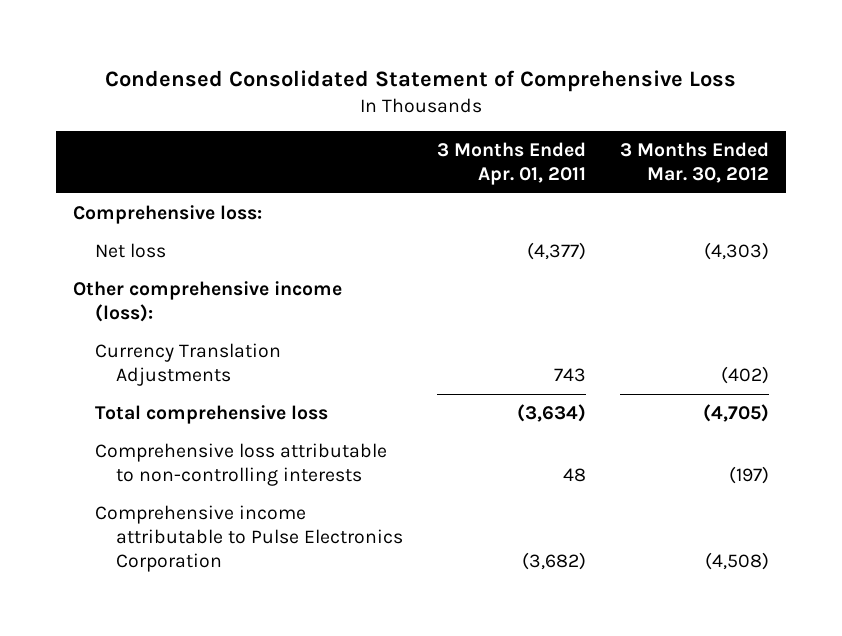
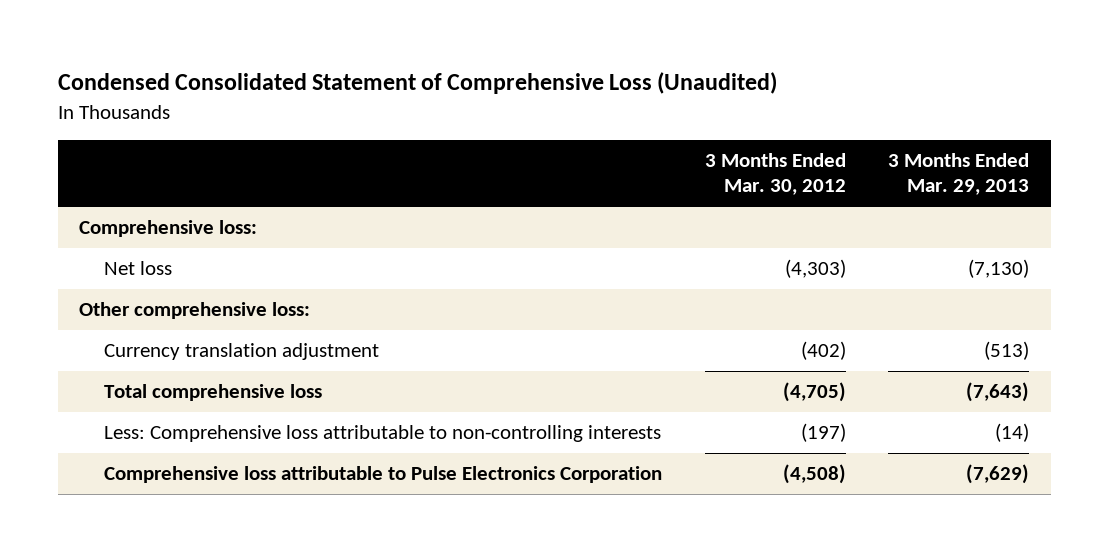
[105,70,737,93] Condensed Consolidated Statement of Comprehensive Loss -> [57,72,777,95] Condensed Consolidated Statement of Comprehensive Loss (Unaudited)
[437,142,587,186] 3 Months Ended Apr. 01, 2011 -> none
none -> [888,153,1030,196] 3 Months Ended Mar. 29, 2013
[73,280,343,322] Other comprehensive income (loss): -> [78,302,310,320] Other comprehensive loss:
[94,342,281,386] Currency Translation Adjustments -> [103,343,379,361] Currency translation adjustment
[94,442,387,486] Comprehensive loss attributable to non-controlling interests -> [103,425,661,443] Less: Comprehensive loss attributable to non-controlling interests
[94,504,404,572] Comprehensive income attributable to Pulse Electronics Corporation -> [103,466,662,484] Comprehensive loss attributable to Pulse Electronics Corporation

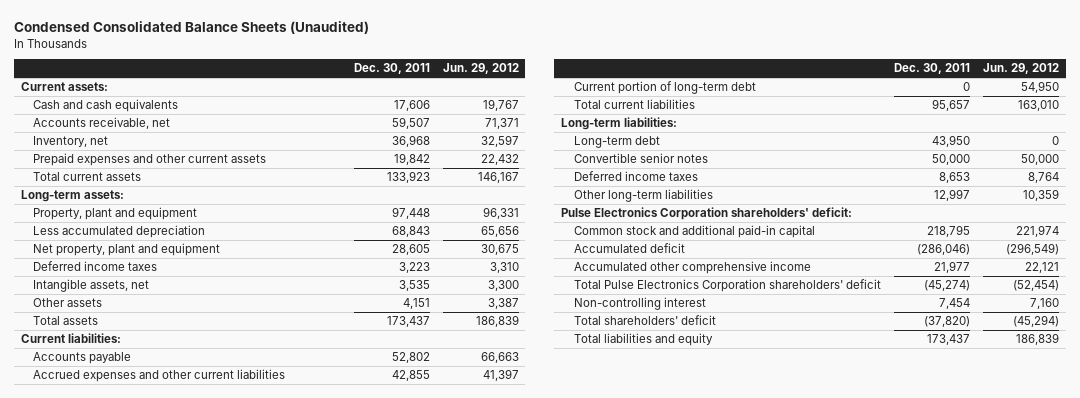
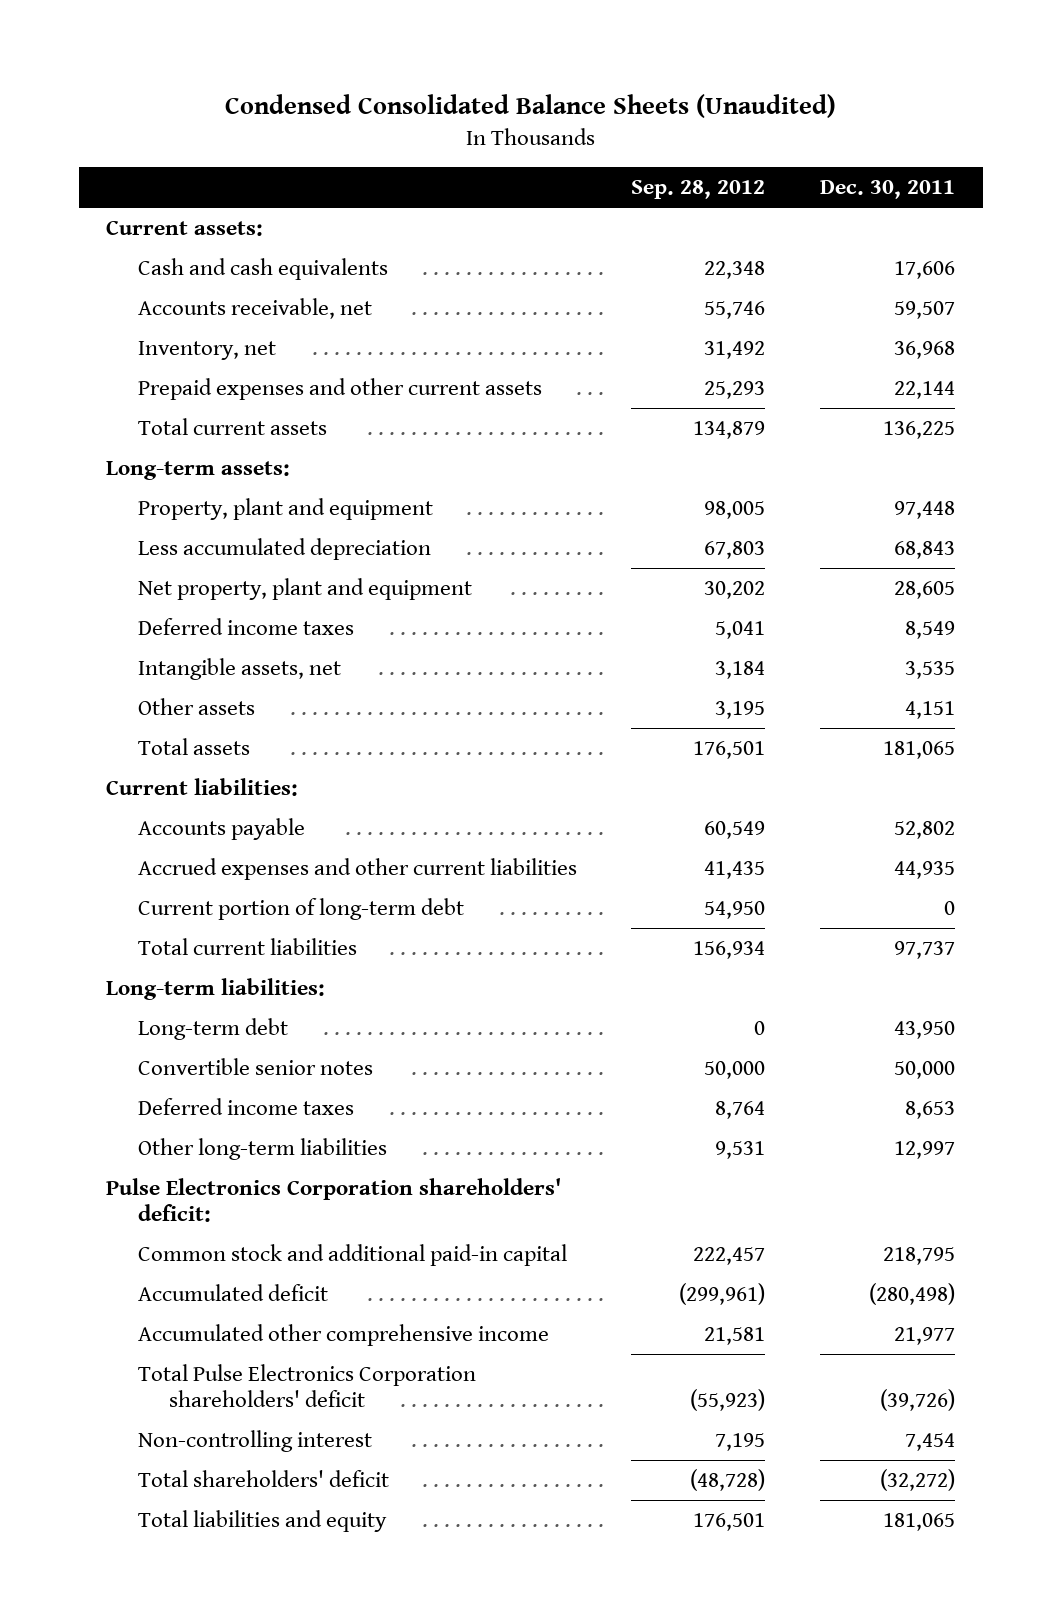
[442,63,519,75] Jun. 29, 2012 -> none
none -> [631,180,766,200] Sep. 28, 2012
[393,153,430,166] 19,842 -> [894,380,956,399] 22,144
[386,171,430,184] 133,923 -> [883,420,956,439] 136,225
[398,262,430,274] 3,223 -> [905,620,956,639] 8,549
[386,316,430,328] 173,437 -> [883,740,956,759] 181,065
[391,370,430,382] 42,855 -> [894,860,956,879] 44,935
[931,99,970,112] 95,657 -> [894,940,956,959] 97,737
[916,244,970,256] (286,046) -> [869,1282,956,1305] (280,498)
[923,280,970,292] (45,274) -> [880,1389,956,1412] (39,726)
[923,316,970,328] (37,820) -> [880,1468,956,1491] (32,272)
[926,334,970,346] 173,437 -> [883,1512,956,1531] 181,065

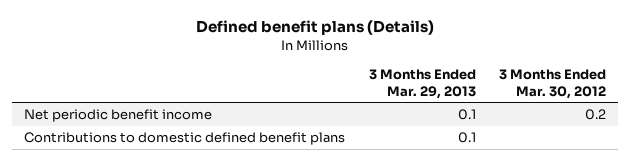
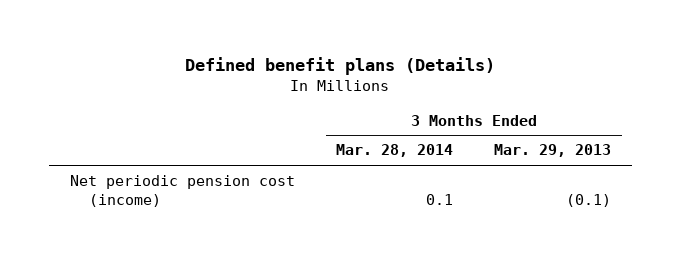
[499,69,607,99] 3 Months Ended Mar. 30, 2012 -> none
none -> [335,144,453,158] Mar. 28, 2014
[23,132,345,146] Contributions to domestic defined benefit plans -> none
[23,109,212,123] Net periodic benefit income -> [69,175,295,207] Net periodic pension cost (income)
[457,109,476,121] 0.1 -> [566,193,612,207] (0.1)

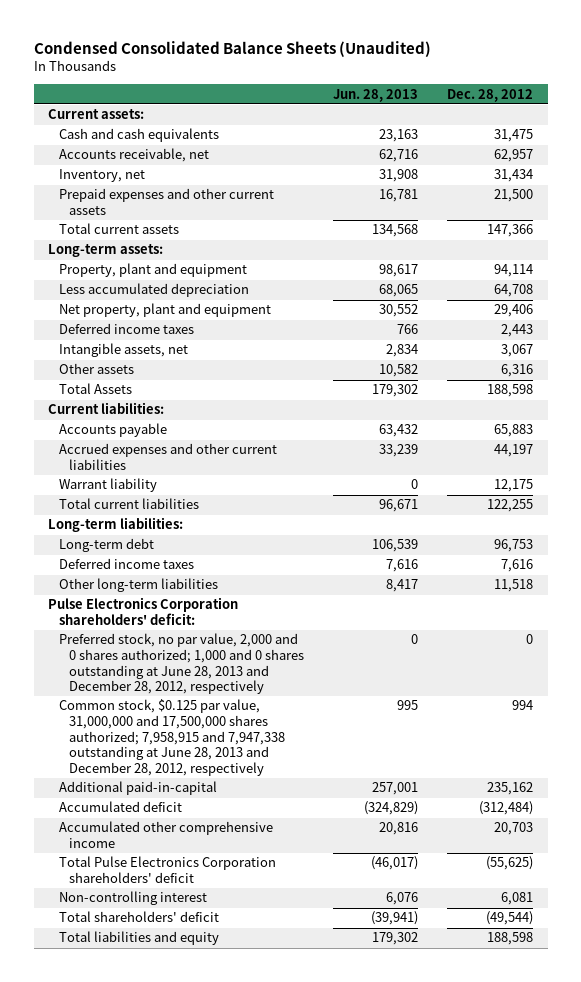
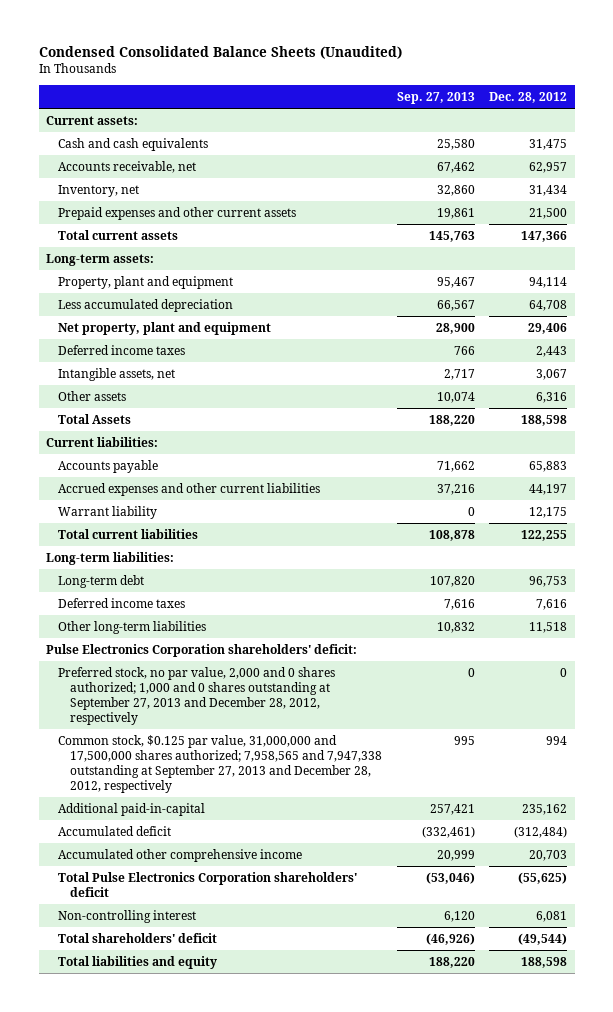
[333,88,419,102] Jun. 28, 2013 -> none
none -> [396,92,475,105] Sep. 27, 2013
[58,633,305,695] Preferred stock, no par value, 2,000 and 0 shares authorized; 1,000 and 0 shares outstanding at June 28, 2013 and December 28, 2012, respectively -> [57,666,335,725] Preferred stock, no par value, 2,000 and 0 shares authorized; 1,000 and 0 shares outstanding at September 27, 2013 and December 28, 2012, respectively
[58,699,286,776] Common stock, $0.125 par value, 31,000,000 and 17,500,000 shares authorized; 7,958,915 and 7,947,338 outstanding at June 28, 2013 and December 28, 2012, respectively -> [57,734,382,793] Common stock, $0.125 par value, 31,000,000 and 17,500,000 shares authorized; 7,958,565 and 7,947,338 outstanding at September 27, 2013 and December 28, 2012, respectively

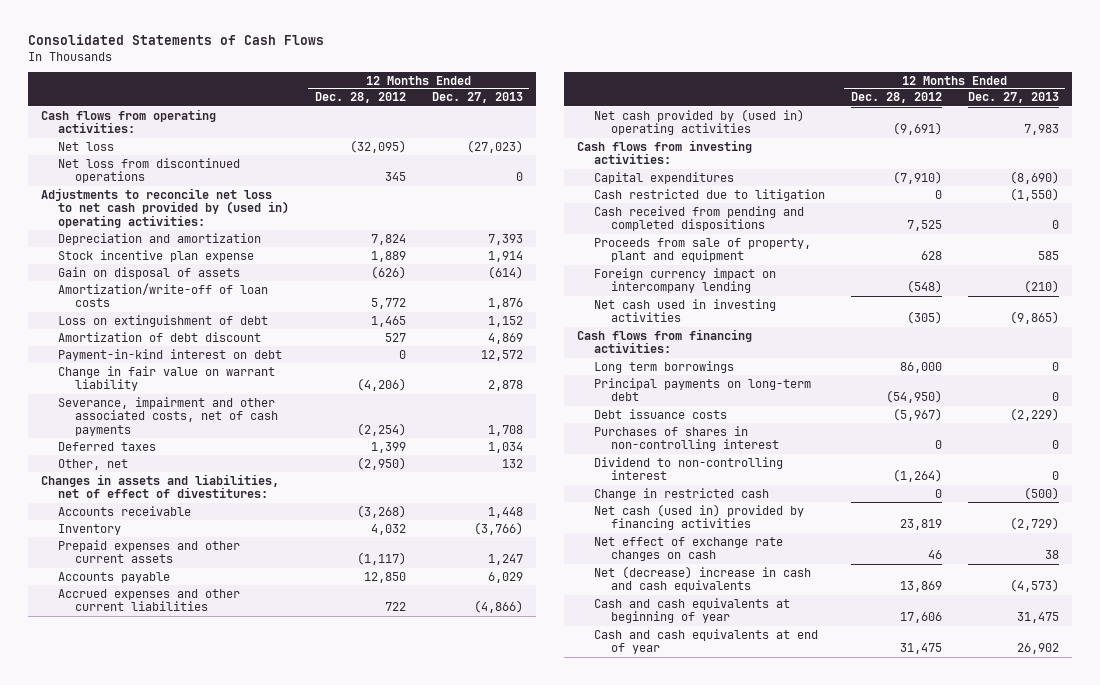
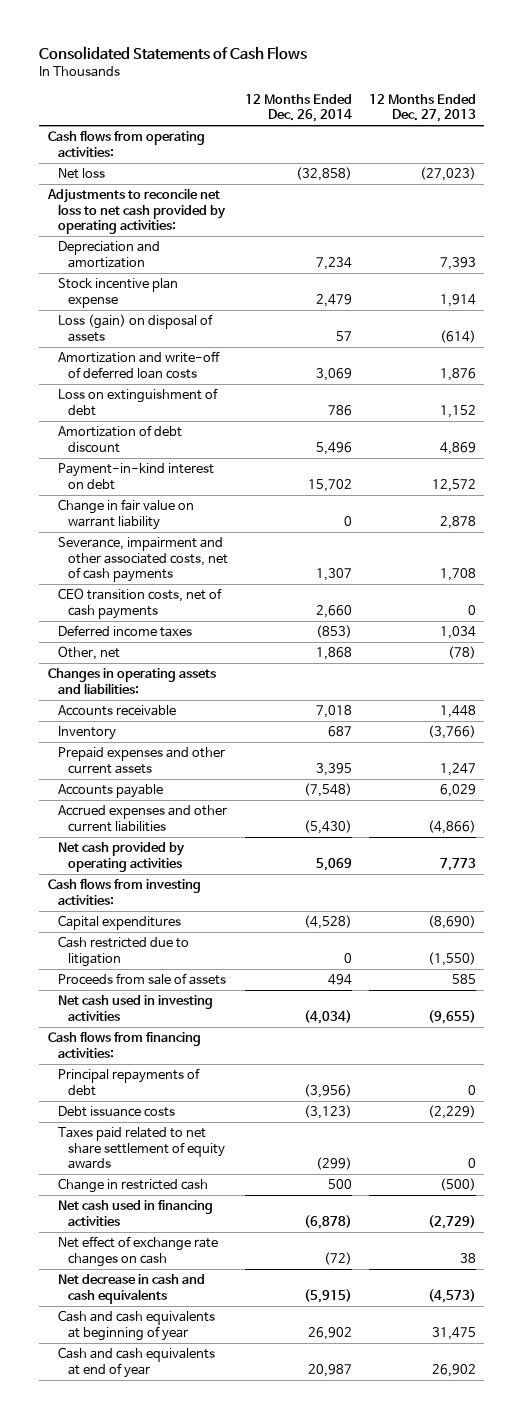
[314,92,406,104] Dec. 28, 2012 -> none
none -> [244,93,352,123] 12 Months Ended Dec. 26, 2014
[57,157,240,184] Net loss from discontinued operations -> none
[40,187,289,229] Adjustments to reconcile net loss to net cash provided by (used in) operating activities: -> [46,188,226,234] Adjustments to reconcile net loss to net cash provided by operating activities:
[57,266,240,279] Gain on disposal of assets -> [57,314,213,342] Loss (gain) on disposal of assets
[57,282,268,308] Amortization/write-off of loan costs -> [57,351,220,379] Amortization and write-off of deferred loan costs
none -> [57,588,222,619] CEO transition costs, net of cash payments
[57,441,156,451] Deferred taxes -> [57,625,192,638] Deferred income taxes
[501,458,523,468] 132 -> [447,646,476,660] (78)
[40,473,279,499] Changes in assets and liabilities, net of effect of divestitures: -> [47,668,216,694] Changes in operating assets and liabilities:
[593,108,804,136] Net cash provided by (used in) operating activities -> [57,842,185,872] Net cash provided by operating activities
[1023,124,1059,136] 7,983 -> [439,857,476,871] 7,773
[593,205,804,232] Cash received from pending and completed dispositions -> none
[593,267,776,294] Foreign currency impact on intercompany lending -> none
[593,237,811,263] Proceeds from sale of property, plant and equipment -> [57,973,226,986] Proceeds from sale of assets
[1009,311,1059,325] (9,865) -> [427,1009,476,1024] (9,655)
[593,360,734,373] Long term borrowings -> none
[593,377,811,402] Principal payments on long-term debt -> [57,1068,200,1096] Principal repayments of debt
[593,425,779,452] Purchases of shares in non-controlling interest -> none
[593,456,783,481] Dividend to non-controlling interest -> none
none -> [57,1127,225,1169] Taxes paid related to net share settlement of equity awards
[593,503,804,531] Net cash (used in) provided by financing activities -> [57,1200,213,1226] Net cash used in financing activities
[593,565,811,593] Net (decrease) increase in cash and cash equivalents -> [57,1274,205,1304] Net decrease in cash and cash equivalents

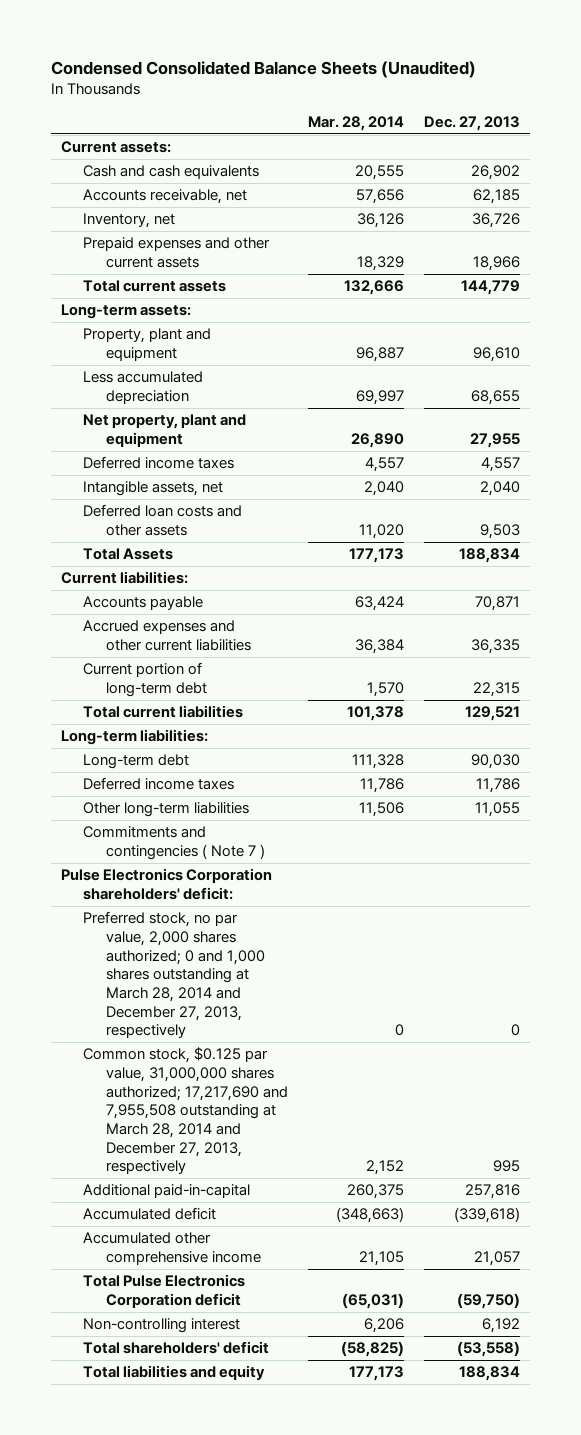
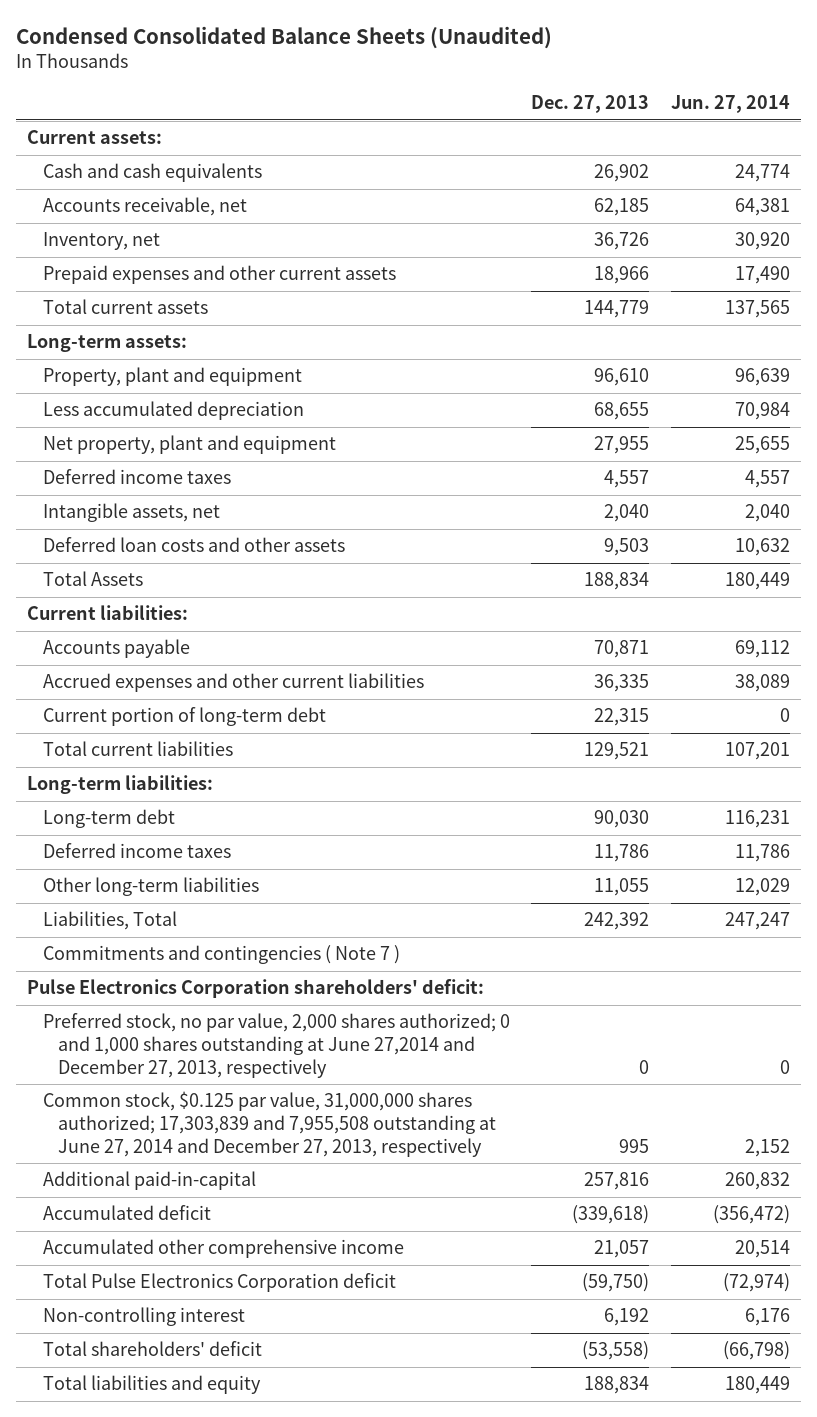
[308,115,405,131] Mar. 28, 2014 -> none
none -> [671,95,791,114] Jun. 27, 2014
none -> [42,911,177,931] Liabilities, Total
[83,911,265,1039] Preferred stock, no par value, 2,000 shares authorized; 0 and 1,000 shares outstanding at March 28, 2014 and December 27, 2013, respectively -> [42,1013,510,1078] Preferred stock, no par value, 2,000 shares authorized; 0 and 1,000 shares outstanding at June 27,2014 and December 27, 2013, respectively
[83,1047,288,1175] Common stock, $0.125 par value, 31,000,000 shares authorized; 17,217,690 and 7,955,508 outstanding at March 28, 2014 and December 27, 2013, respectively -> [42,1091,496,1157] Common stock, $0.125 par value, 31,000,000 shares authorized; 17,303,839 and 7,955,508 outstanding at June 27, 2014 and December 27, 2013, respectively

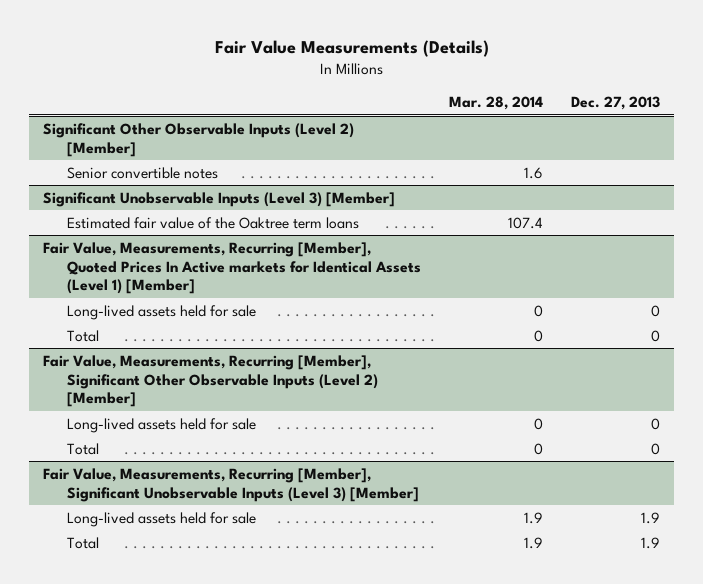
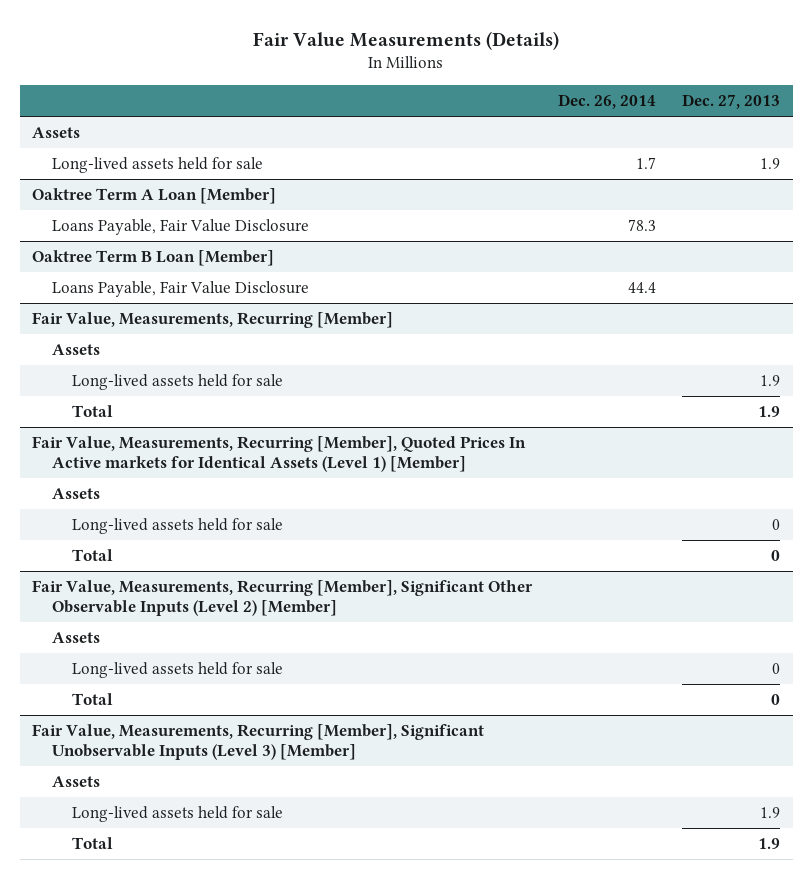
[448,96,543,111] Mar. 28, 2014 -> none
none -> [558,94,657,110] Dec. 26, 2014
[42,122,354,157] Significant Other Observable Inputs (Level 2) [Member] -> none
[66,166,218,179] Senior convertible notes -> none
[42,191,395,207] Significant Unobservable Inputs (Level 3) [Member] -> none
none -> [32,127,81,139] Assets
none -> [52,157,264,174] Long-lived assets held for sale
none -> [32,188,277,205] Oaktree Term A Loan [Member]
[66,216,359,229] Estimated fair value of the Oaktree term loans -> [52,219,310,236] Loans Payable, Fair Value Disclosure
none -> [32,250,275,267] Oaktree Term B Loan [Member]
none -> [52,281,310,298] Loans Payable, Fair Value Disclosure
none -> [32,312,394,329] Fair Value, Measurements, Recurring [Member]
none -> [52,344,101,356] Assets
none -> [71,374,283,391] Long-lived assets held for sale
none -> [71,405,113,418] Total
none -> [52,488,101,500] Assets
none -> [52,632,101,644] Assets
none -> [52,776,101,788] Assets

